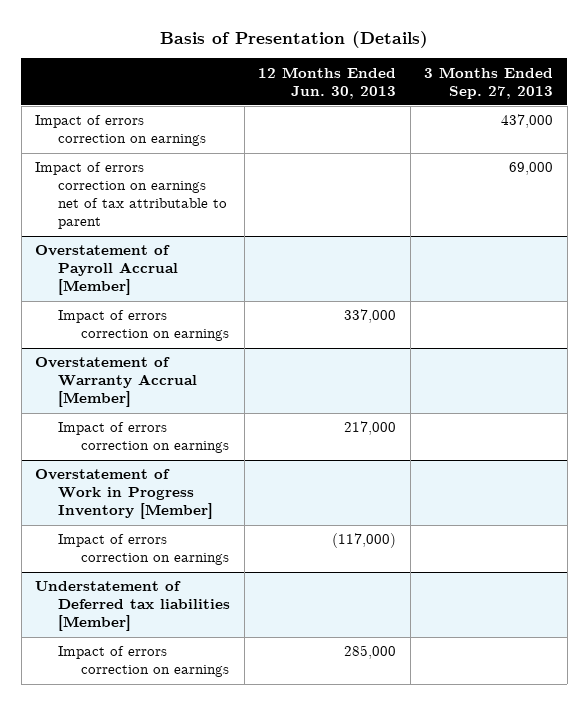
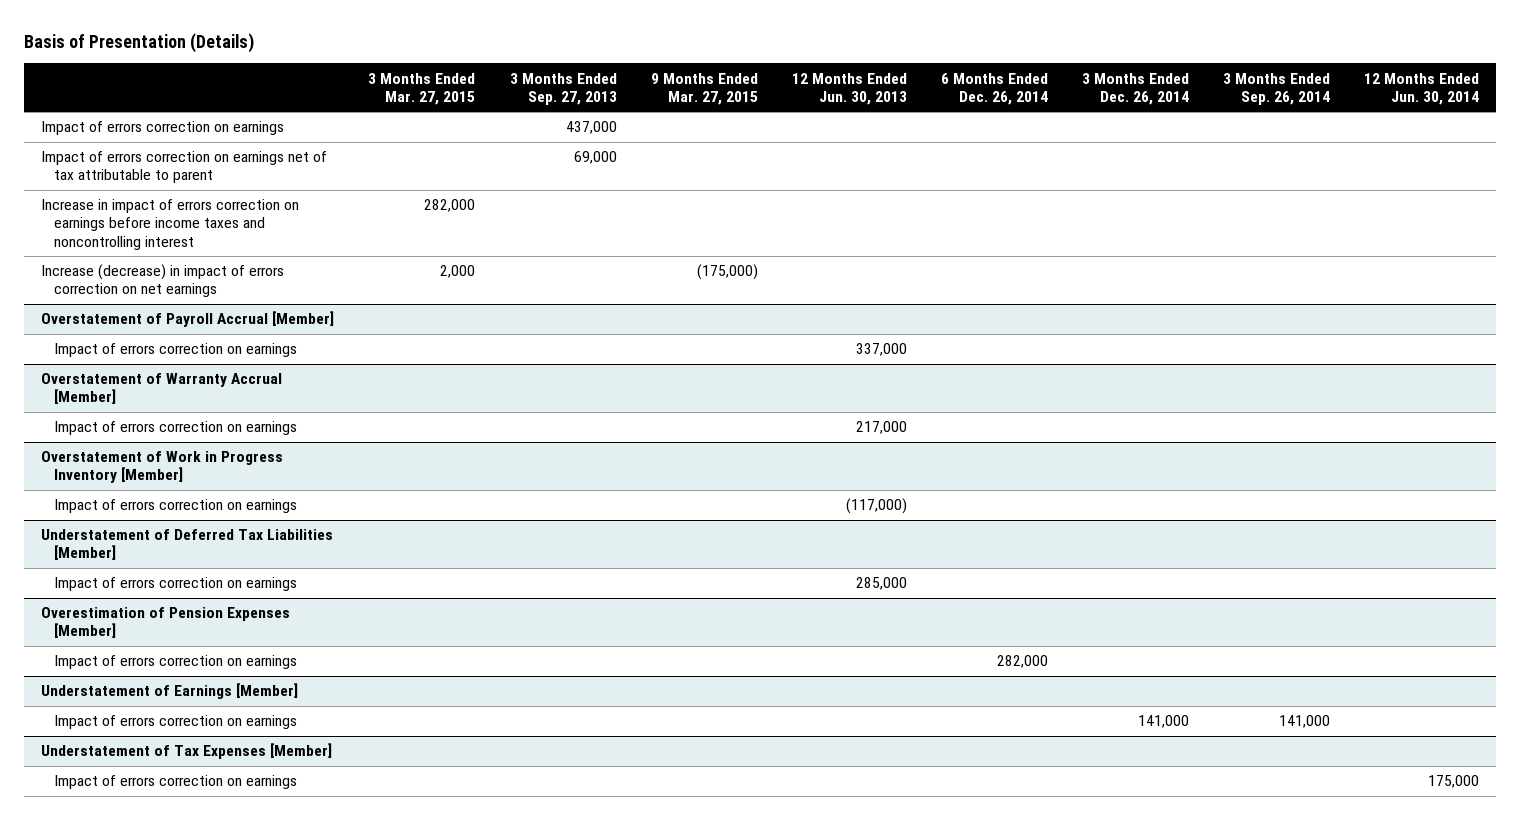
none -> [368,72,476,105] 3 Months Ended Mar. 27, 2015
none -> [650,72,758,105] 9 Months Ended Mar. 27, 2015
none -> [940,72,1048,105] 6 Months Ended Dec. 26, 2014
none -> [1082,72,1190,105] 3 Months Ended Dec. 26, 2014
none -> [1223,72,1331,105] 3 Months Ended Sep. 26, 2014
none -> [1364,72,1480,105] 12 Months Ended Jun. 30, 2014
none -> [41,199,300,250] Increase in impact of errors correction on earnings before income taxes and noncontrolling interest
none -> [41,264,285,298] Increase (decrease) in impact of errors correction on net earnings
[35,581,231,632] Understatement of Deferred tax liabilities [Member] -> [41,529,334,561] Understatement of Deferred Tax Liabilities [Member]
none -> [41,607,291,639] Overestimation of Pension Expenses [Member]
none -> [54,655,298,670] Impact of errors correction on earnings
none -> [41,683,299,700] Understatement of Earnings [Member]
none -> [54,715,298,730] Impact of errors correction on earnings
none -> [41,743,333,760] Understatement of Tax Expenses [Member]
none -> [54,775,298,790] Impact of errors correction on earnings

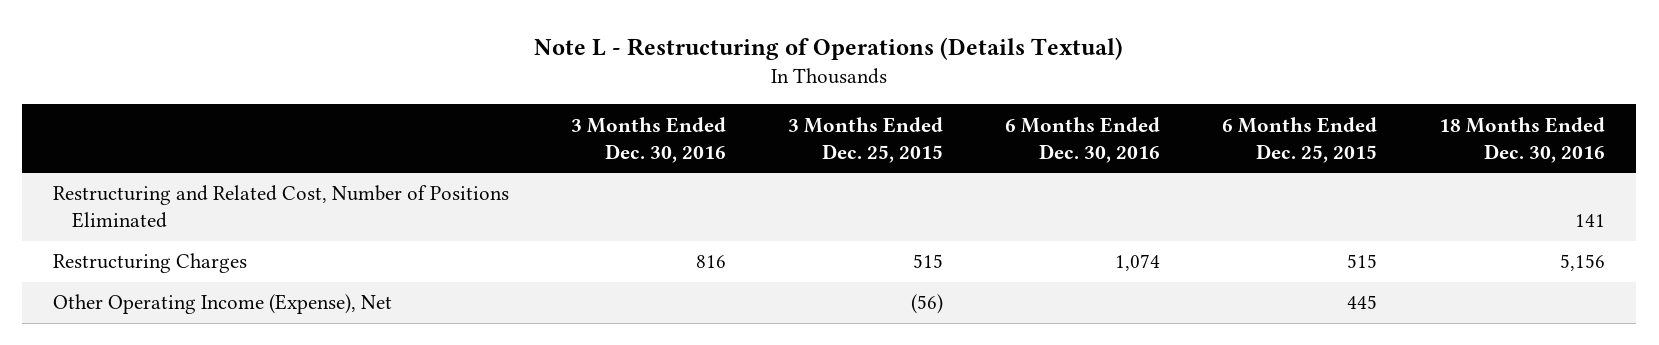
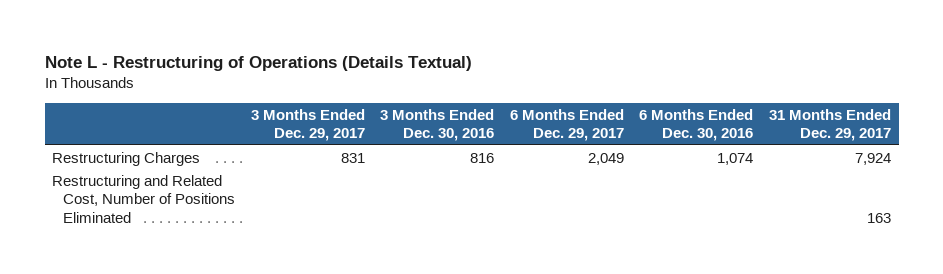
[788,116,944,163] 3 Months Ended Dec. 25, 2015 -> none
[1222,116,1378,163] 6 Months Ended Dec. 25, 2015 -> none
[1439,116,1606,163] 18 Months Ended Dec. 30, 2016 -> none
none -> [250,108,365,142] 3 Months Ended Dec. 29, 2017
none -> [509,108,624,142] 6 Months Ended Dec. 29, 2017
none -> [768,108,891,142] 31 Months Ended Dec. 29, 2017
[53,294,393,315] Other Operating Income (Expense), Net -> none
[53,185,510,229] Restructuring and Related Cost, Number of Positions Eliminated -> [52,174,236,223] Restructuring and Related Cost, Number of Positions Eliminated

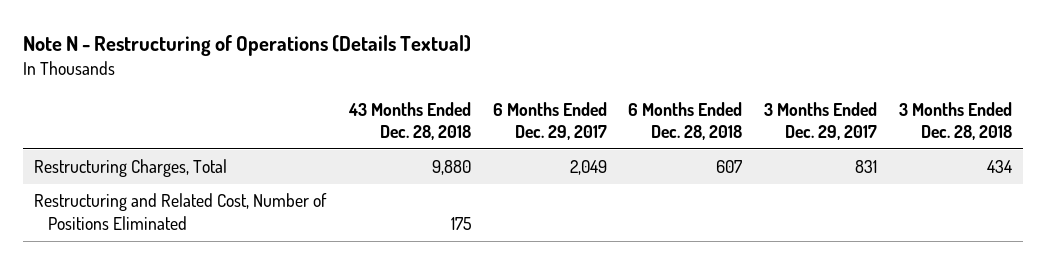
[44,55,472,71] Note L - Restructuring of Operations (Details Textual) -> [23,34,472,56] Note N - Restructuring of Operations (Details Textual)
[380,108,495,142] 3 Months Ended Dec. 30, 2016 -> none
[639,108,754,142] 6 Months Ended Dec. 30, 2016 -> none
[768,108,891,142] 31 Months Ended Dec. 29, 2017 -> none
none -> [347,101,471,141] 43 Months Ended Dec. 28, 2018
none -> [628,101,743,141] 6 Months Ended Dec. 28, 2018
none -> [899,101,1013,141] 3 Months Ended Dec. 28, 2018
[52,151,201,166] Restructuring Charges -> [33,159,227,178] Restructuring Charges, Total

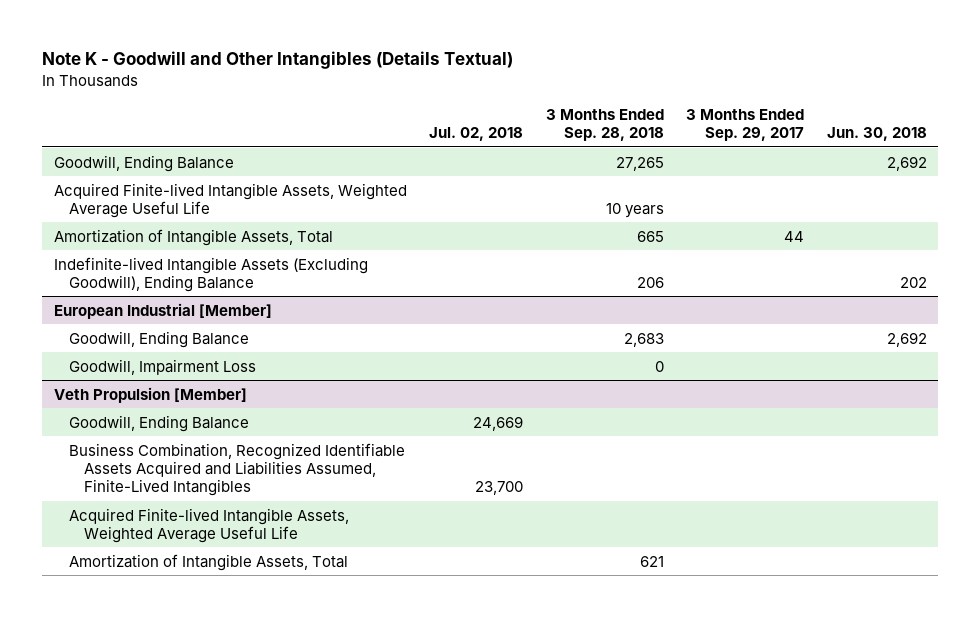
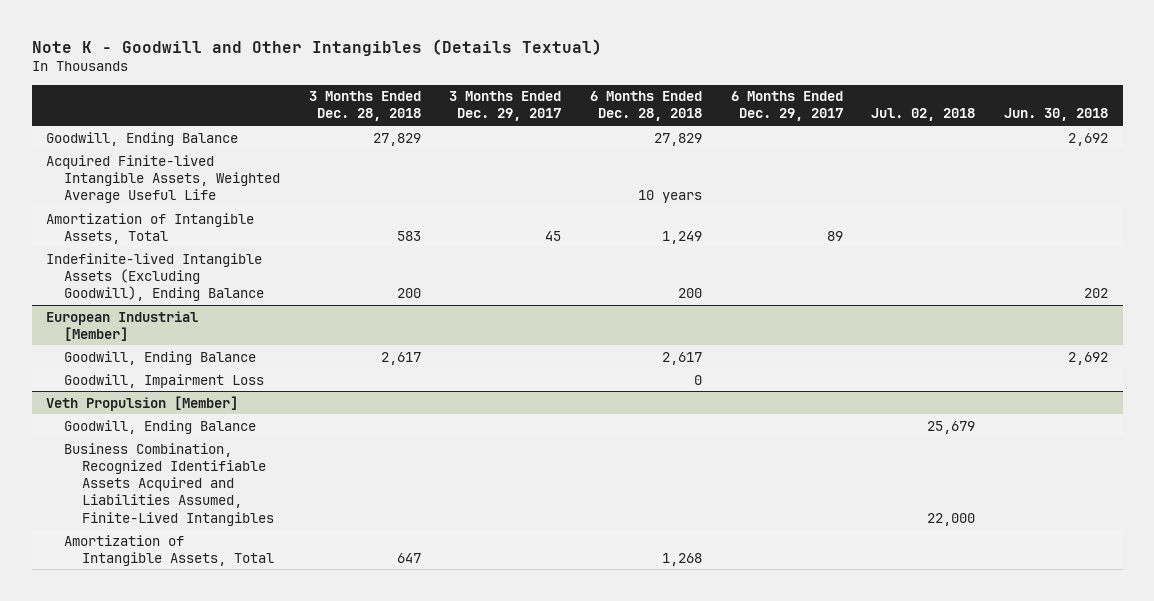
[545,108,664,142] 3 Months Ended Sep. 28, 2018 -> none
[686,108,805,142] 3 Months Ended Sep. 29, 2017 -> none
none -> [308,91,421,122] 3 Months Ended Dec. 28, 2018
none -> [449,91,562,122] 3 Months Ended Dec. 29, 2017
none -> [590,91,703,122] 6 Months Ended Dec. 28, 2018
none -> [730,91,843,122] 6 Months Ended Dec. 29, 2017
[68,507,349,543] Acquired Finite-lived Intangible Assets, Weighted Average Useful Life -> none
[473,415,524,431] 24,669 -> [927,420,976,434] 25,679
[475,480,524,495] 23,700 -> [927,512,976,526] 22,000

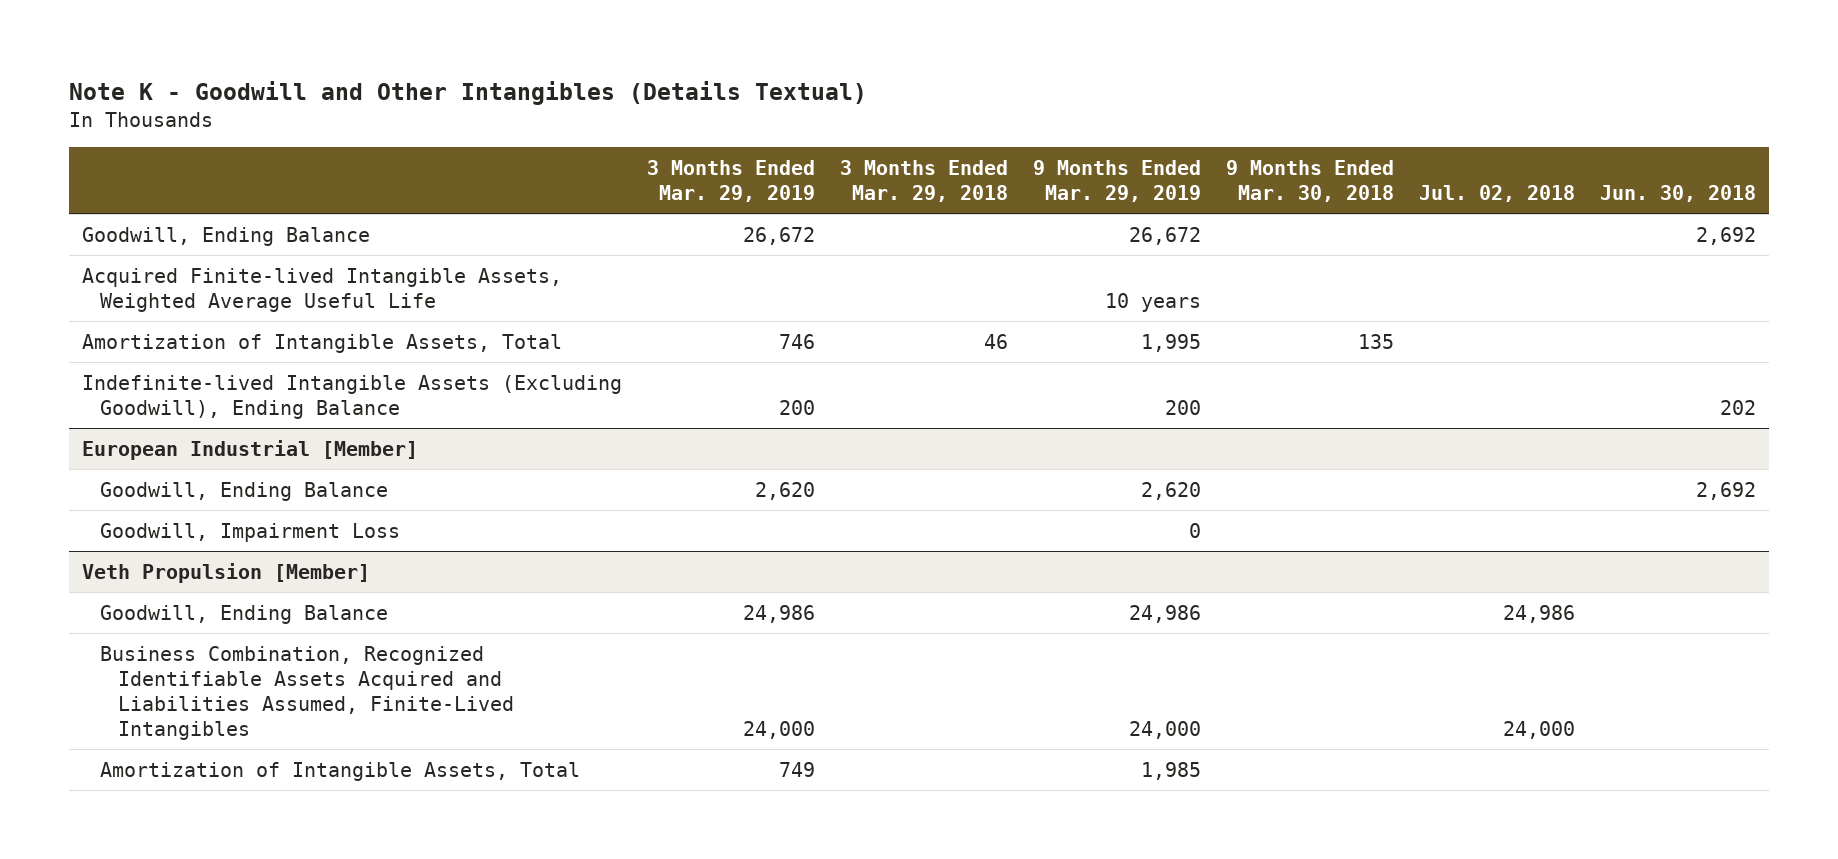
[308,91,421,122] 3 Months Ended Dec. 28, 2018 -> none
[449,91,562,122] 3 Months Ended Dec. 29, 2017 -> none
[590,91,703,122] 6 Months Ended Dec. 28, 2018 -> none
[730,91,843,122] 6 Months Ended Dec. 29, 2017 -> none
none -> [646,160,815,203] 3 Months Ended Mar. 29, 2019
none -> [839,160,1008,203] 3 Months Ended Mar. 29, 2018
none -> [1032,160,1201,203] 9 Months Ended Mar. 29, 2019
none -> [1225,160,1394,203] 9 Months Ended Mar. 30, 2018
[927,420,976,434] 25,679 -> [1502,604,1575,623] 24,986
[927,512,976,526] 22,000 -> [1502,720,1575,739] 24,000

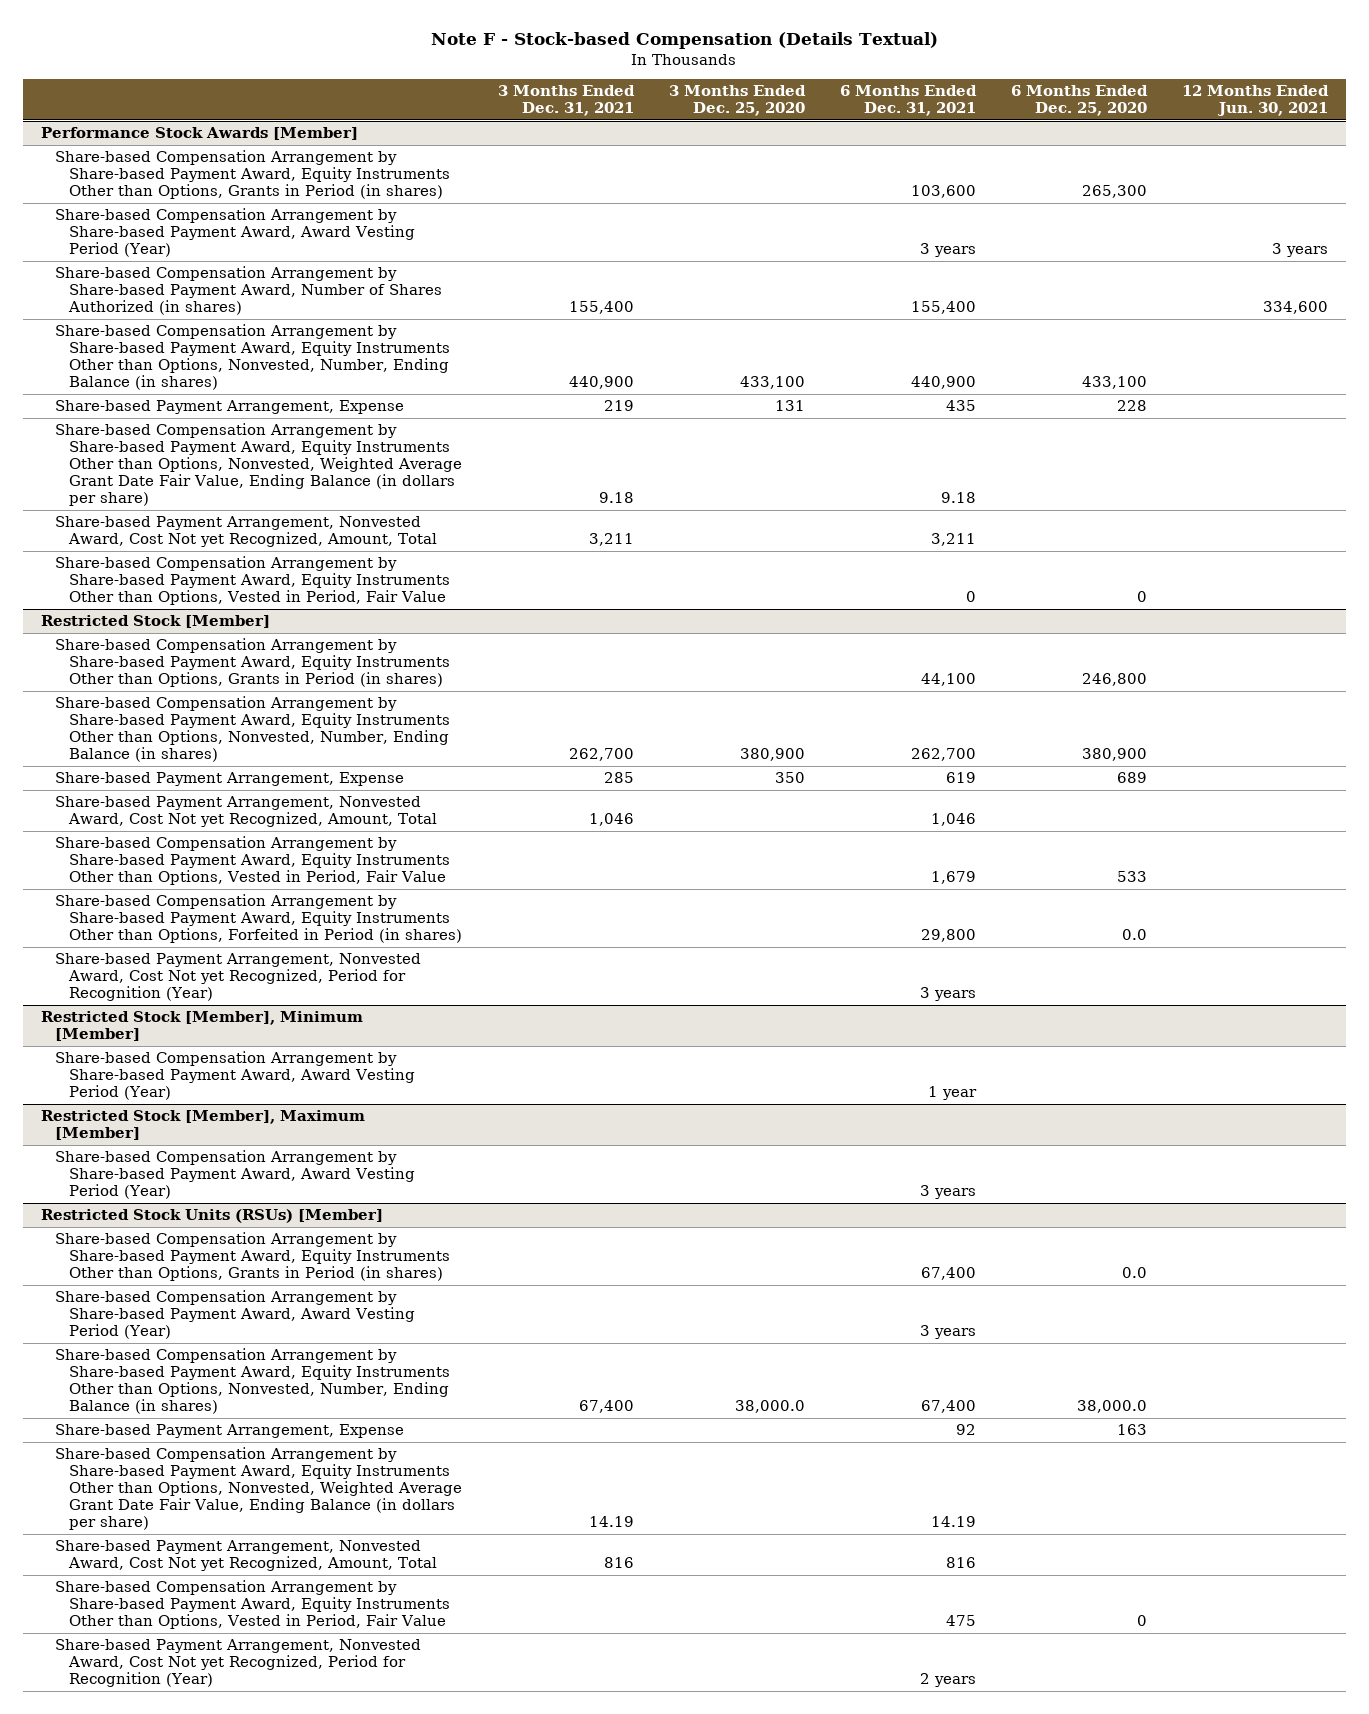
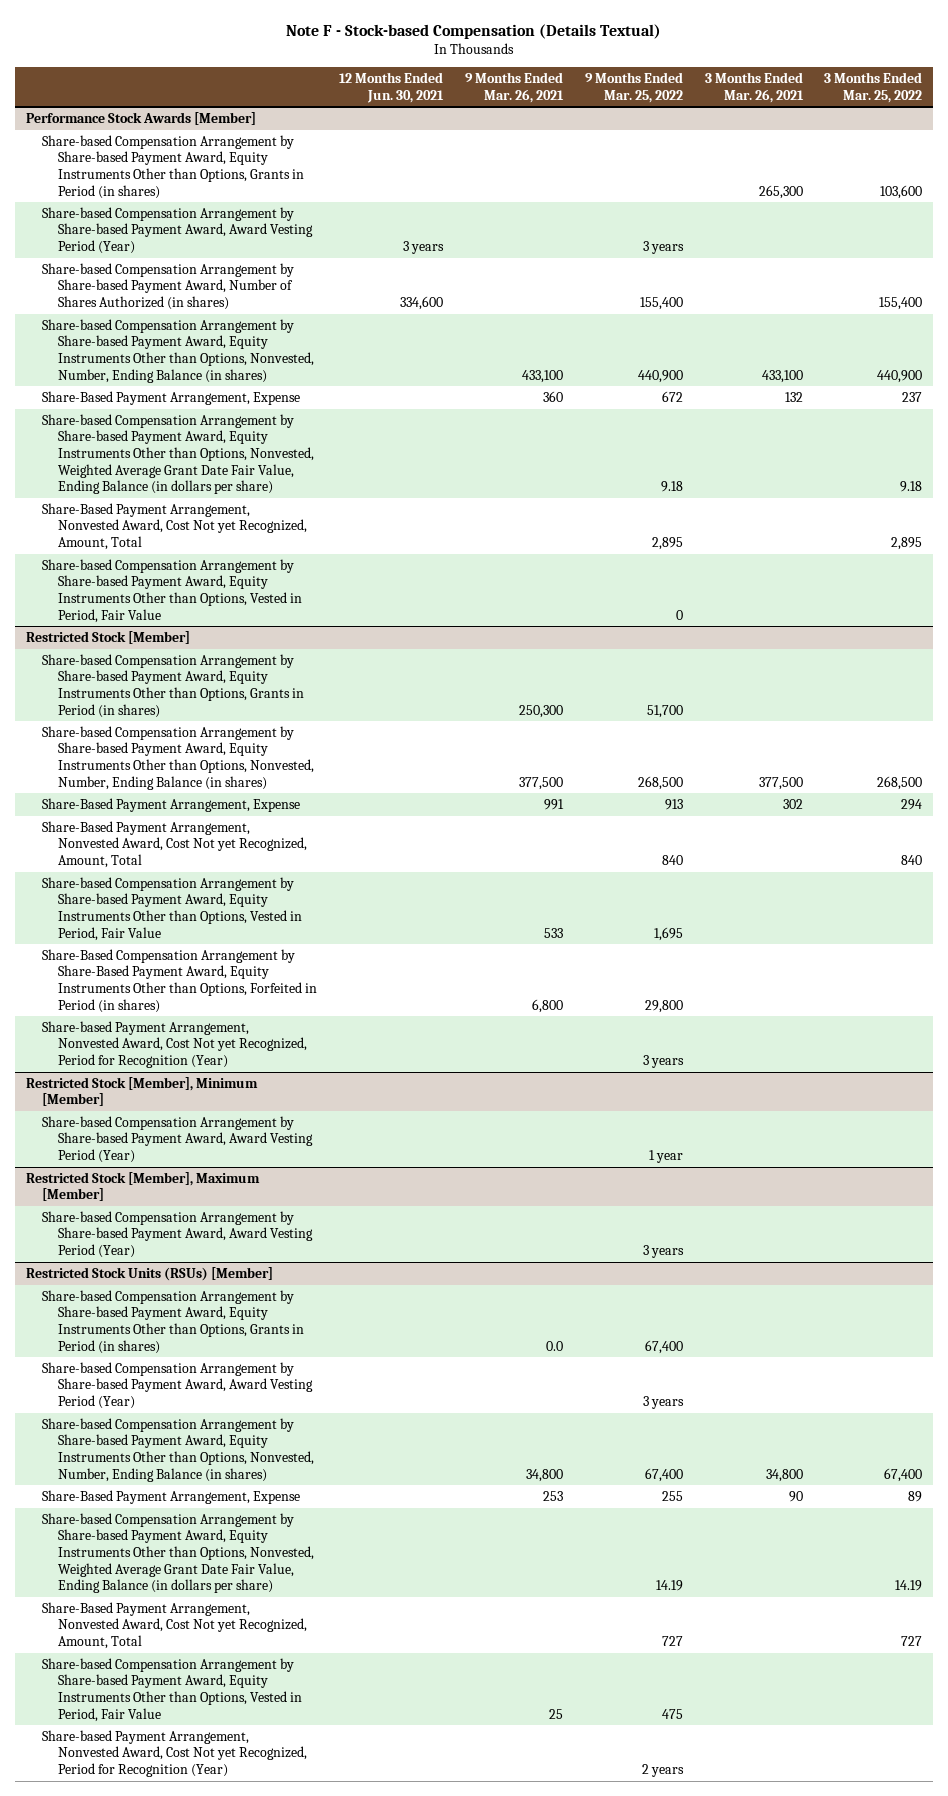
[497,85,635,117] 3 Months Ended Dec. 31, 2021 -> none
[668,85,806,117] 3 Months Ended Dec. 25, 2020 -> none
[839,85,977,117] 6 Months Ended Dec. 31, 2021 -> none
[1011,85,1149,117] 6 Months Ended Dec. 25, 2020 -> none
none -> [464,72,564,103] 9 Months Ended Mar. 26, 2021
none -> [584,72,683,103] 9 Months Ended Mar. 25, 2022
none -> [704,72,804,103] 3 Months Ended Mar. 26, 2021
none -> [824,72,923,103] 3 Months Ended Mar. 25, 2022
[55,400,405,415] Share-based Payment Arrangement, Expense -> [41,390,300,405] Share-Based Payment Arrangement, Expense
[55,516,438,548] Share-based Payment Arrangement, Nonvested Award, Cost Not yet Recognized, Amount, Total -> [41,502,308,551] Share-Based Payment Arrangement, Nonvested Award, Cost Not yet Recognized, Amount, Total
[55,772,405,787] Share-based Payment Arrangement, Expense -> [41,797,300,812] Share-Based Payment Arrangement, Expense
[55,796,438,828] Share-based Payment Arrangement, Nonvested Award, Cost Not yet Recognized, Amount, Total -> [41,820,308,869] Share-Based Payment Arrangement, Nonvested Award, Cost Not yet Recognized, Amount, Total
[55,894,463,944] Share-based Compensation Arrangement by Share-based Payment Award, Equity Instruments Other than Options, Forfeited in Period (in shares) -> [41,948,318,1013] Share-Based Compensation Arrangement by Share-Based Payment Award, Equity Instruments Other than Options, Forfeited in Period (in shares)
[55,1424,405,1439] Share-based Payment Arrangement, Expense -> [41,1489,300,1504] Share-Based Payment Arrangement, Expense
[55,1540,438,1572] Share-based Payment Arrangement, Nonvested Award, Cost Not yet Recognized, Amount, Total -> [41,1601,308,1650] Share-Based Payment Arrangement, Nonvested Award, Cost Not yet Recognized, Amount, Total

